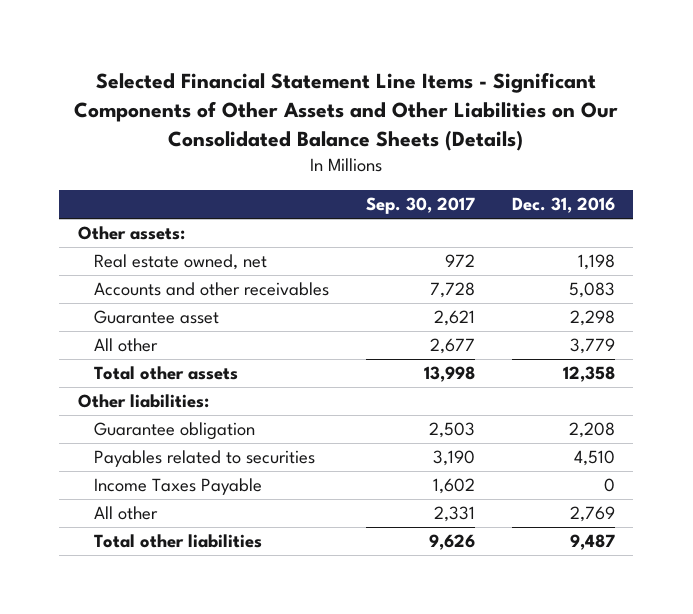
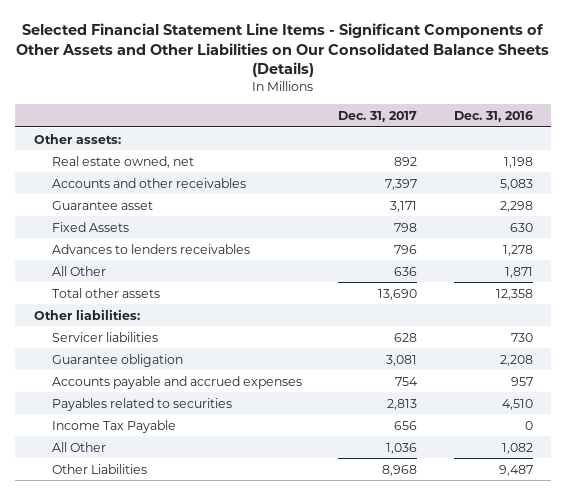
[365,197,475,215] Sep. 30, 2017 -> none
none -> [338,110,418,122] Dec. 31, 2017
none -> [51,221,129,232] Fixed Assets
none -> [51,243,250,254] Advances to lenders receivables
[93,338,158,353] All other -> [51,265,106,276] All Other
[569,338,615,355] 3,779 -> [504,266,533,278] 1,871
none -> [51,331,158,342] Servicer liabilities
none -> [51,375,302,389] Accounts payable and accrued expenses
[93,478,262,496] Income Taxes Payable -> [51,419,176,433] Income Tax Payable
[93,506,158,521] All other -> [51,441,106,452] All Other
[569,506,615,523] 2,769 -> [501,442,533,454] 1,082
[93,534,262,549] Total other liabilities -> [51,463,147,474] Other Liabilities

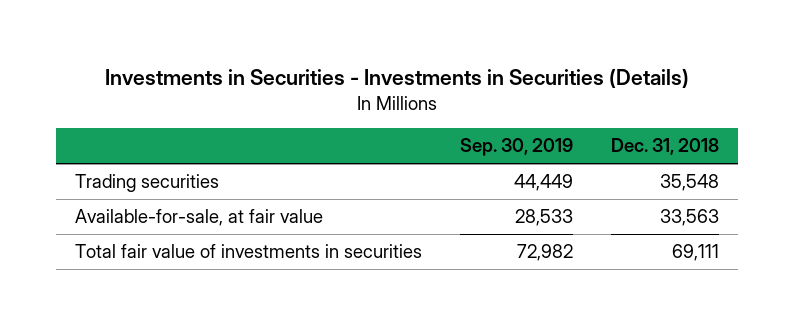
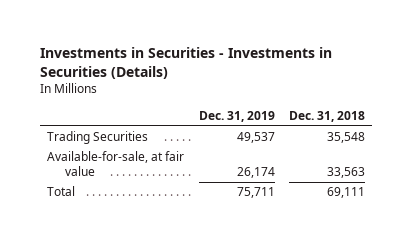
[460,138,574,157] Sep. 30, 2019 -> none
none -> [198,110,275,122] Dec. 31, 2019
[75,174,220,193] Trading securities -> [46,131,148,145] Trading Securities
[75,244,423,259] Total fair value of investments in securities -> [46,186,75,197] Total

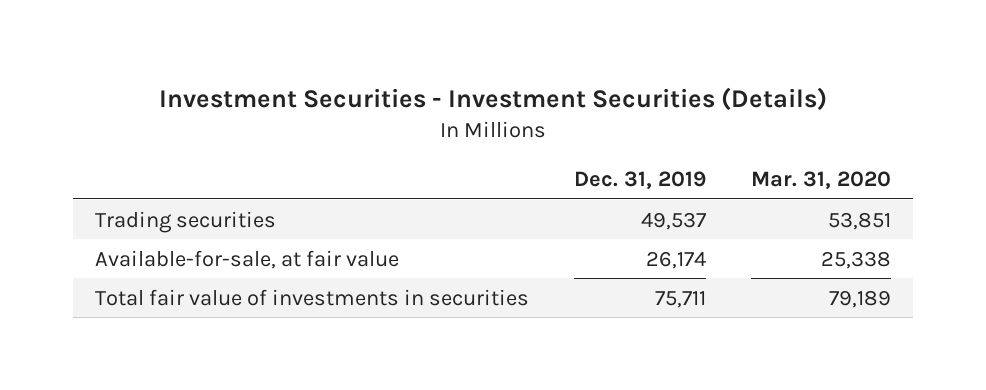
[39,47,332,80] Investments in Securities - Investments in Securities (Details) -> [158,87,827,112] Investment Securities - Investment Securities (Details)
[289,110,366,122] Dec. 31, 2018 -> none
none -> [750,170,891,189] Mar. 31, 2020
[46,131,148,145] Trading Securities -> [95,210,277,233] Trading securities
[46,186,75,197] Total -> [95,288,530,306] Total fair value of investments in securities

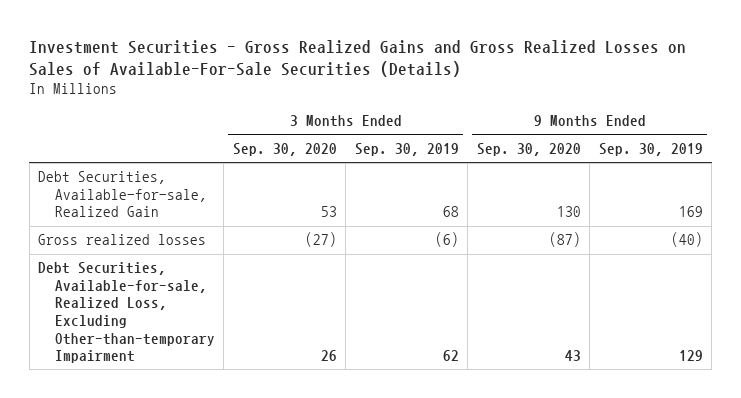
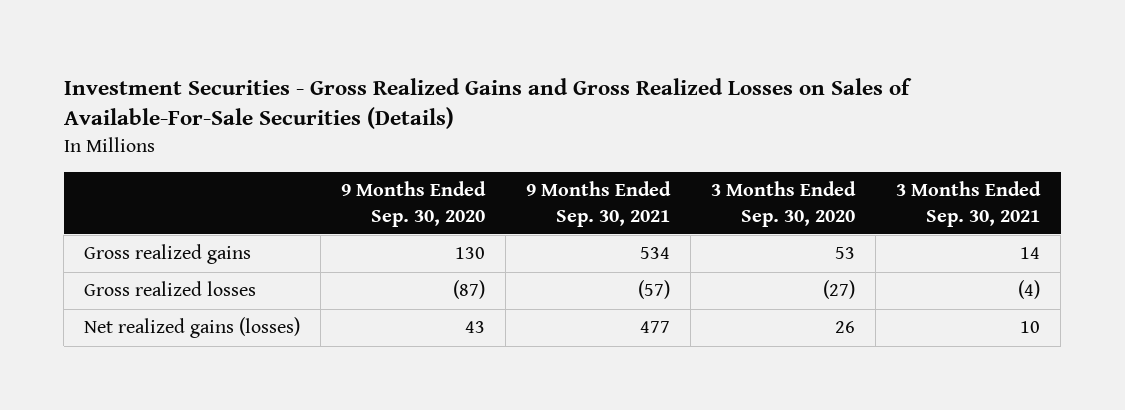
[354,143,459,157] Sep. 30, 2019 -> none
[598,143,703,157] Sep. 30, 2019 -> none
none -> [526,181,672,227] 9 Months Ended Sep. 30, 2021
none -> [896,181,1042,227] 3 Months Ended Sep. 30, 2021
[38,171,207,218] Debt Securities, Available-for-sale, Realized Gain -> [84,244,252,265] Gross realized gains
[38,262,215,364] Debt Securities, Available-for-sale, Realized Loss, Excluding Other-than-temporary Impairment -> [84,317,301,339] Net realized gains (losses)

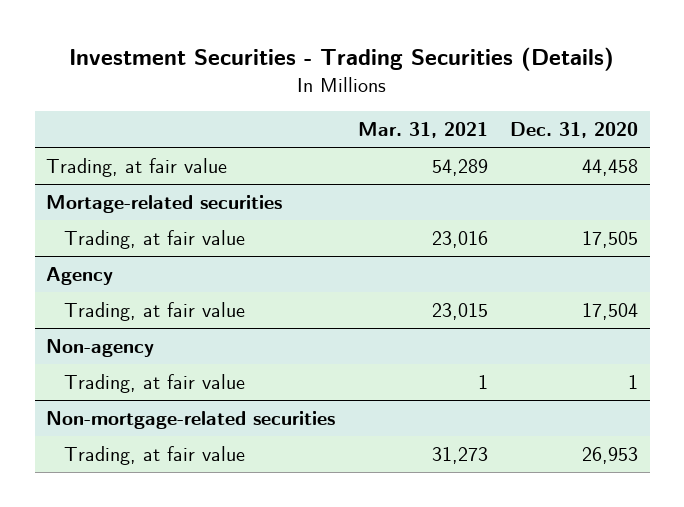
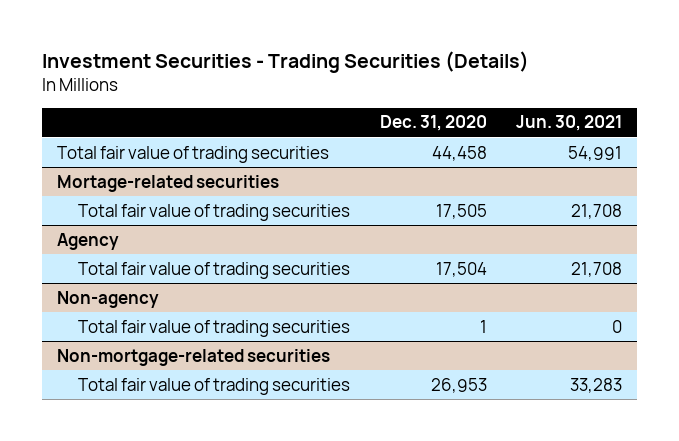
[357,122,488,139] Mar. 31, 2021 -> none
none -> [515,115,622,132] Jun. 30, 2021
[45,157,227,177] Trading, at fair value -> [56,145,329,163] Total fair value of trading securities
[63,229,245,249] Trading, at fair value -> [78,203,351,221] Total fair value of trading securities
[63,301,245,321] Trading, at fair value -> [78,261,351,279] Total fair value of trading securities
[63,373,245,393] Trading, at fair value -> [78,319,351,337] Total fair value of trading securities
[63,445,245,465] Trading, at fair value -> [78,377,351,395] Total fair value of trading securities

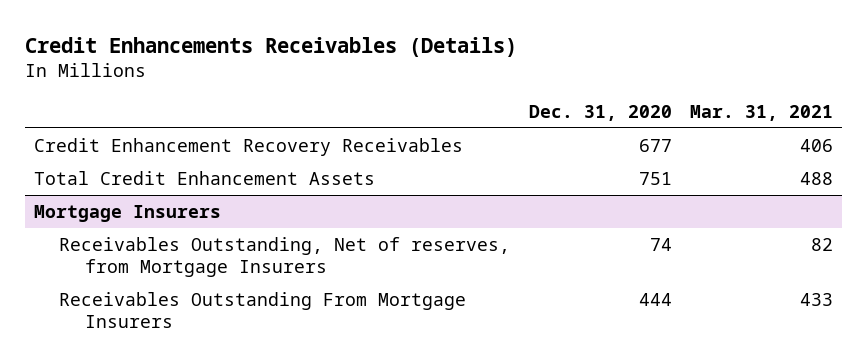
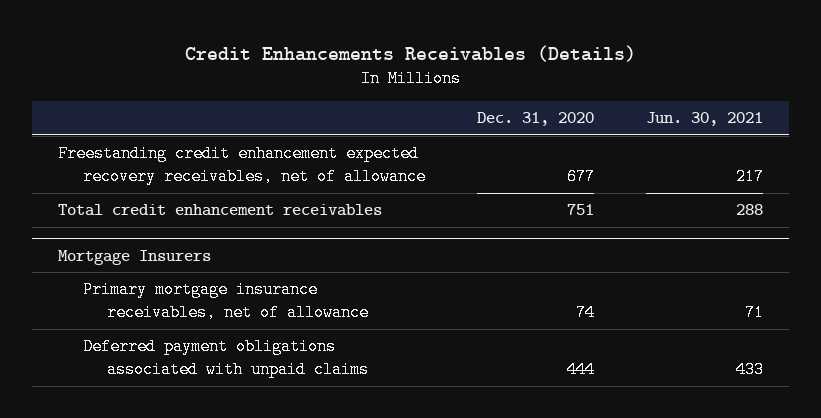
[689,105,833,122] Mar. 31, 2021 -> none
none -> [646,112,764,127] Jun. 30, 2021
[34,137,464,156] Credit Enhancement Recovery Receivables -> [58,145,426,186] Freestanding credit enhancement expected recovery receivables, net of allowance
[34,170,376,185] Total Credit Enhancement Assets -> [58,204,383,217] Total credit enhancement receivables
[59,236,511,278] Receivables Outstanding, Net of reserves, from Mortgage Insurers -> [82,281,370,322] Primary mortgage insurance receivables, net of allowance
[59,291,467,329] Receivables Outstanding From Mortgage Insurers -> [82,338,370,379] Deferred payment obligations associated with unpaid claims

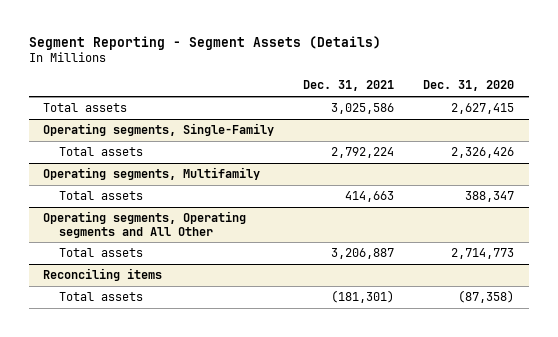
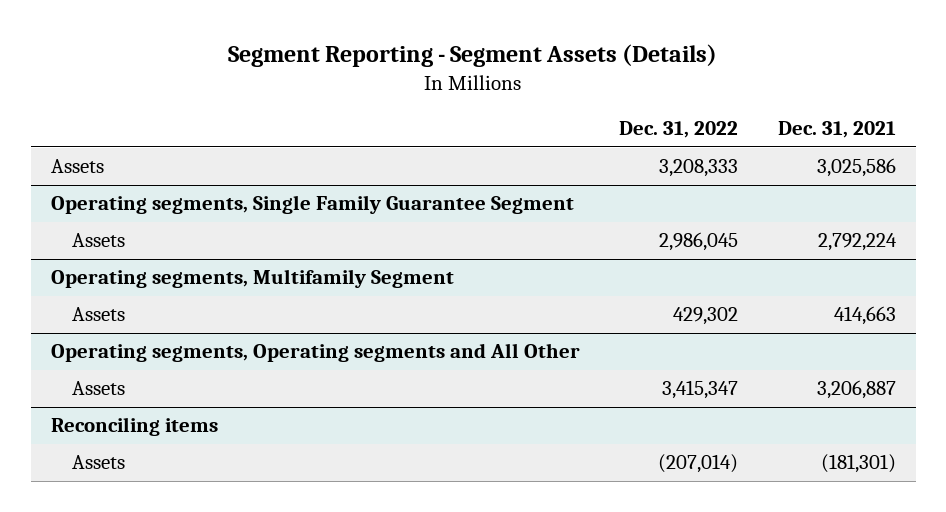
[423,80,515,92] Dec. 31, 2020 -> none
none -> [619,121,739,139] Dec. 31, 2022
[43,103,128,113] Total assets -> [50,159,104,174] Assets
[43,123,275,137] Operating segments, Single-Family -> [50,195,574,215] Operating segments, Single Family Guarantee Segment
[59,147,144,157] Total assets -> [71,233,125,248] Assets
[43,167,261,181] Operating segments, Multifamily -> [50,269,454,289] Operating segments, Multifamily Segment
[59,191,144,201] Total assets -> [71,307,125,322] Assets
[59,248,144,258] Total assets -> [71,381,125,396] Assets
[59,292,144,302] Total assets -> [71,455,125,470] Assets

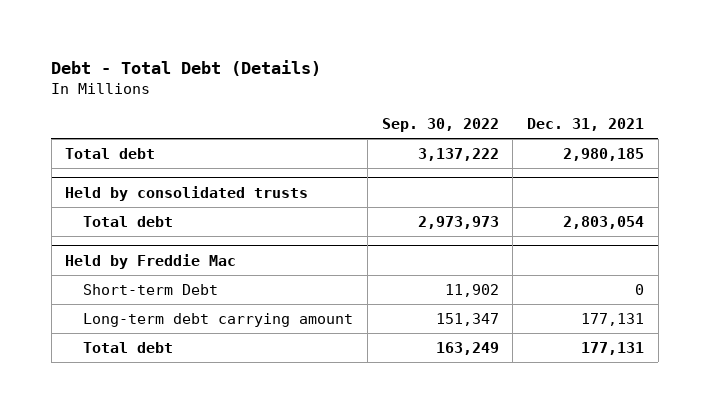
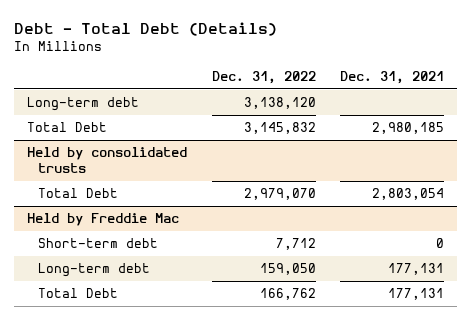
[381,118,499,133] Sep. 30, 2022 -> none
none -> [211,70,316,84] Dec. 31, 2022
none -> [26,97,139,112] Long-term debt
[65,147,156,159] Total debt -> [26,122,107,133] Total Debt
[82,215,173,227] Total debt -> [38,188,119,199] Total Debt
[82,283,218,295] Short-term Debt -> [38,238,159,249] Short-term debt
[82,312,353,327] Long-term debt carrying amount -> [38,263,151,278] Long-term debt
[82,341,173,353] Total debt -> [38,288,119,299] Total Debt

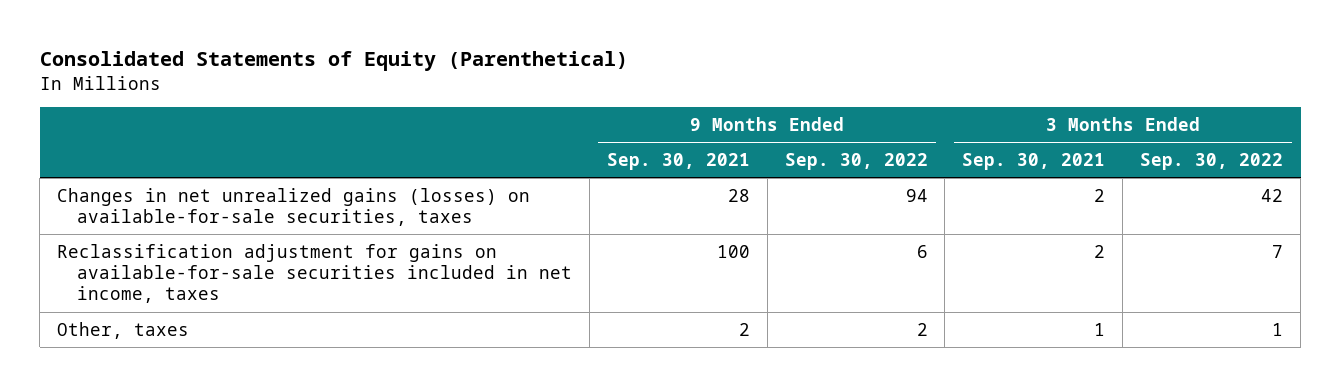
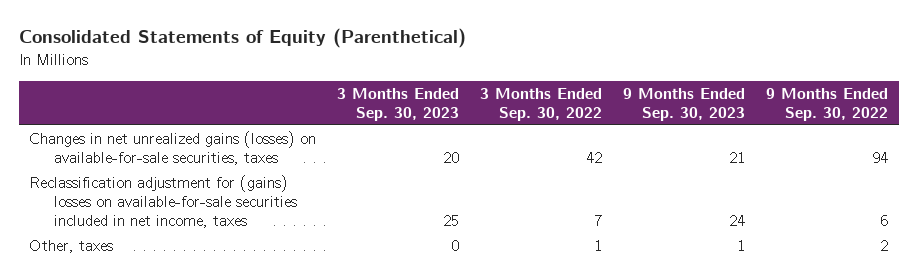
[606,153,750,171] Sep. 30, 2021 -> none
[962,153,1106,171] Sep. 30, 2021 -> none
none -> [337,87,460,121] 3 Months Ended Sep. 30, 2023
none -> [623,87,746,121] 9 Months Ended Sep. 30, 2023
[56,243,572,304] Reclassification adjustment for gains on available-for-sale securities included in net income, taxes -> [29,175,297,229] Reclassification adjustment for (gains) losses on available-for-sale securities included in net income, taxes

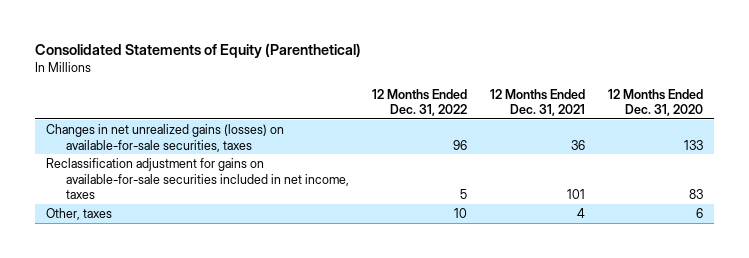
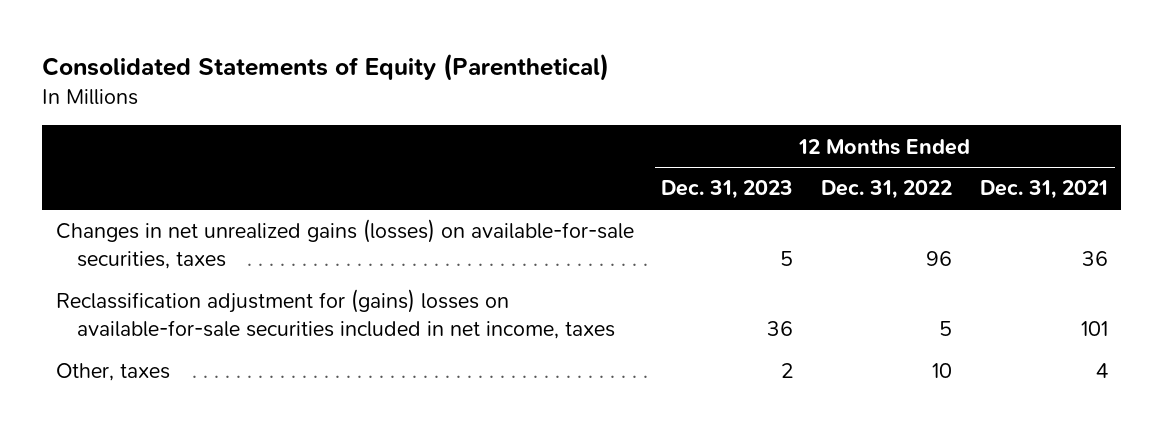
[607,88,703,117] 12 Months Ended Dec. 31, 2020 -> none
none -> [661,180,794,200] Dec. 31, 2023
[46,158,350,199] Reclassification adjustment for gains on available-for-sale securities included in net income, taxes -> [55,289,616,339] Reclassification adjustment for (gains) losses on available-for-sale securities included in net income, taxes

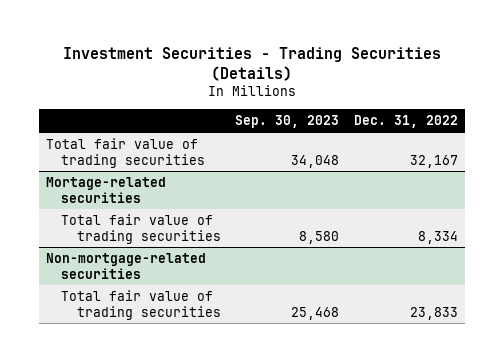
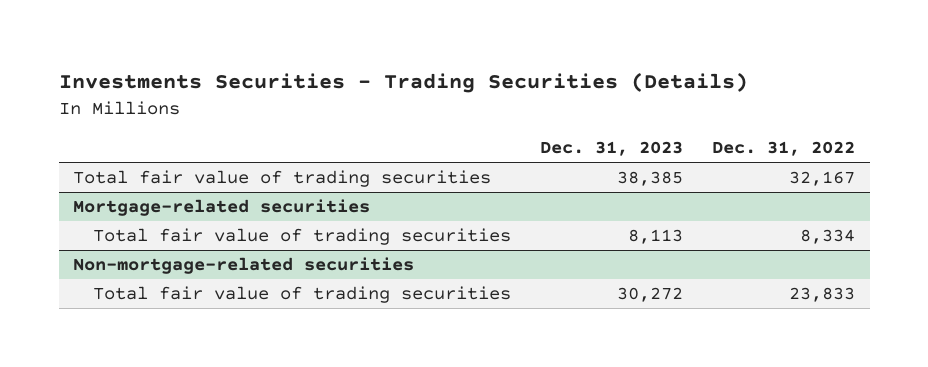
[62,46,441,81] Investment Securities - Trading Securities (Details) -> [58,72,748,94] Investments Securities - Trading Securities (Details)
[235,115,340,129] Sep. 30, 2023 -> none
none -> [539,140,683,156] Dec. 31, 2023
[45,177,166,203] Mortage-related securities -> [73,199,371,217] Mortgage-related securities

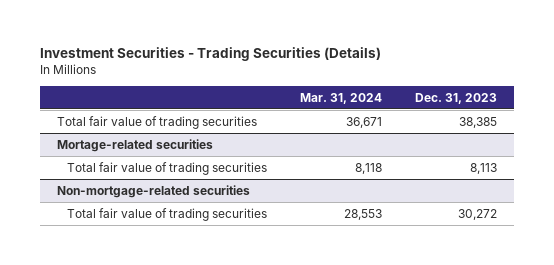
[58,72,748,94] Investments Securities - Trading Securities (Details) -> [40,47,382,62] Investment Securities - Trading Securities (Details)
[712,140,856,156] Dec. 31, 2022 -> none
none -> [300,92,383,104] Mar. 31, 2024
[73,199,371,217] Mortgage-related securities -> [56,138,213,152] Mortage-related securities

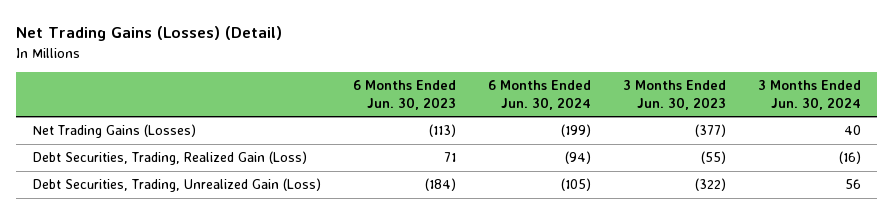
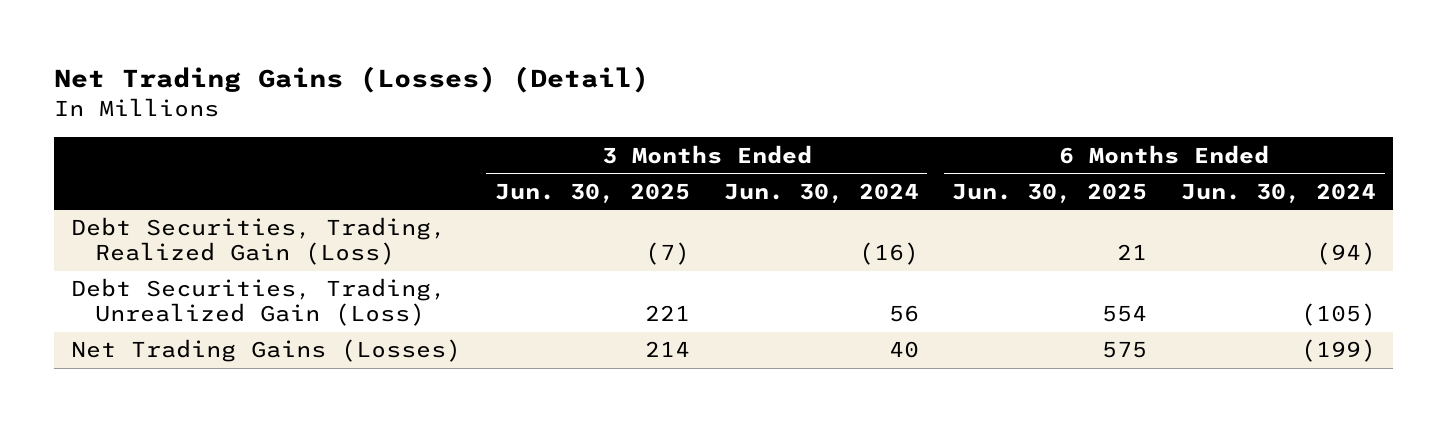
[352,80,456,110] 6 Months Ended Jun. 30, 2023 -> none
[622,80,726,110] 3 Months Ended Jun. 30, 2023 -> none
none -> [494,182,690,203] Jun. 30, 2025
none -> [952,182,1148,203] Jun. 30, 2025
[32,124,196,139] Net Trading Gains (Losses) -> [70,339,461,363] Net Trading Gains (Losses)

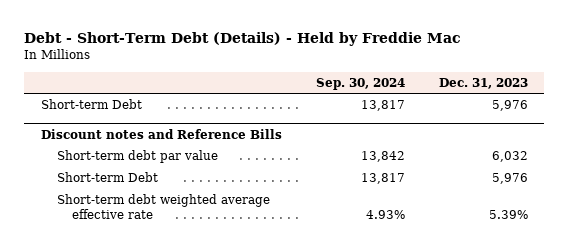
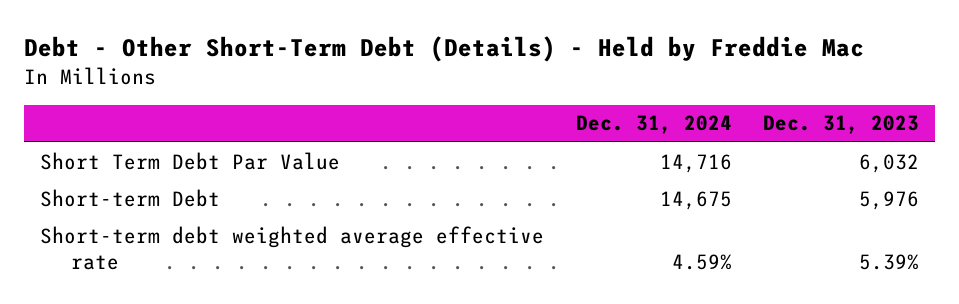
[24,31,462,46] Debt - Short-Term Debt (Details) - Held by Freddie Mac -> [24,36,865,63] Debt - Other Short-Term Debt (Details) - Held by Freddie Mac
[315,77,405,90] Sep. 30, 2024 -> none
none -> [575,115,732,135] Dec. 31, 2024
[41,99,143,110] Short-term Debt -> none
[41,128,283,139] Discount notes and Reference Bills -> none
[56,150,218,164] Short-term debt par value -> [39,151,340,170] Short Term Debt Par Value

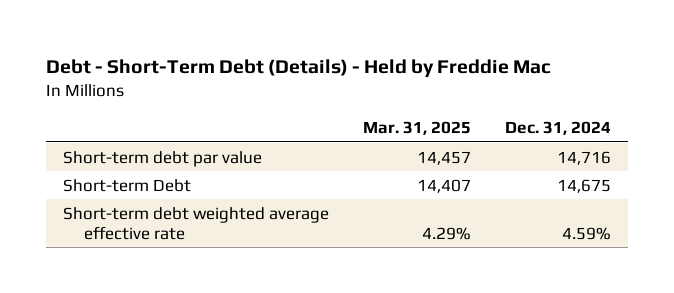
[24,36,865,63] Debt - Other Short-Term Debt (Details) - Held by Freddie Mac -> [46,59,552,79] Debt - Short-Term Debt (Details) - Held by Freddie Mac
[763,115,920,135] Dec. 31, 2023 -> none
none -> [363,121,472,136] Mar. 31, 2025
[39,151,340,170] Short Term Debt Par Value -> [63,150,263,167] Short-term debt par value

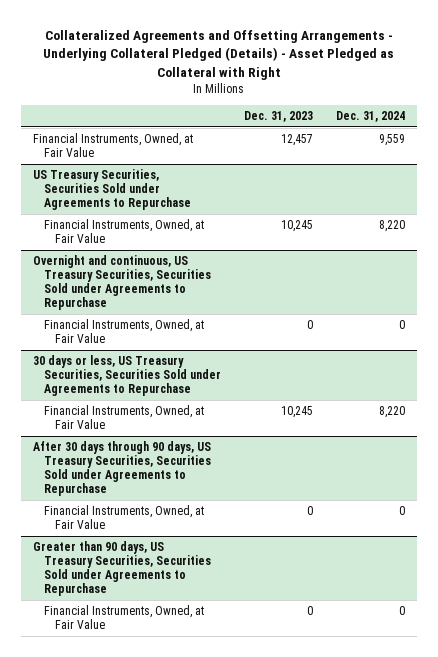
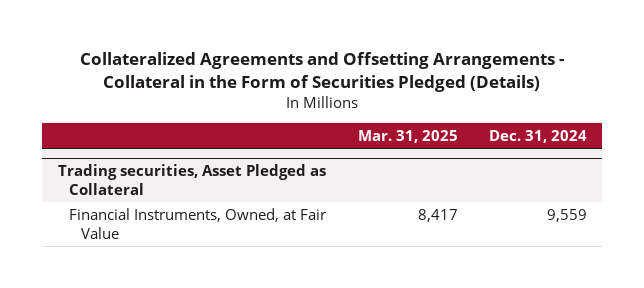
[43,29,395,80] Collateralized Agreements and Offsetting Arrangements - Underlying Collateral Pledged (Details) - Asset Pledged as Collateral with Right -> [80,52,565,93] Collateralized Agreements and Offsetting Arrangements - Collateral in the Form of Securities Pledged (Details)
[244,111,314,123] Dec. 31, 2023 -> none
none -> [357,130,458,144] Mar. 31, 2025
none -> [57,164,326,196] Trading securities, Asset Pledged as Collateral
[32,169,191,211] US Treasury Securities, Securities Sold under Agreements to Repurchase -> none
[43,219,204,244] Financial Instruments, Owned, at Fair Value -> none
[32,255,211,311] Overnight and continuous, US Treasury Securities, Securities Sold under Agreements to Repurchase -> none
[43,319,204,344] Financial Instruments, Owned, at Fair Value -> none
[32,355,221,397] 30 days or less, US Treasury Securities, Securities Sold under Agreements to Repurchase -> none
[43,405,204,430] Financial Instruments, Owned, at Fair Value -> none
[32,441,211,497] After 30 days through 90 days, US Treasury Securities, Securities Sold under Agreements to Repurchase -> none
[43,505,204,530] Financial Instruments, Owned, at Fair Value -> none
[32,541,211,597] Greater than 90 days, US Treasury Securities, Securities Sold under Agreements to Repurchase -> none
[43,605,204,630] Financial Instruments, Owned, at Fair Value -> none

